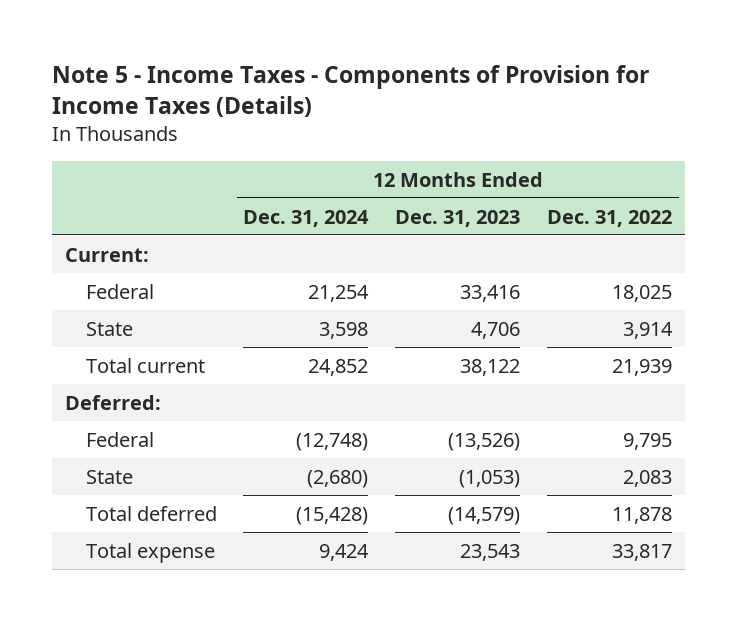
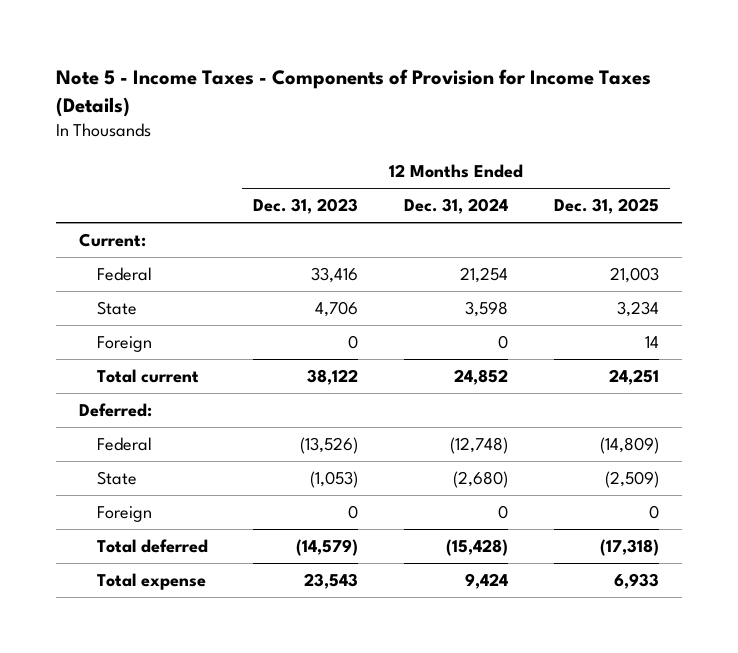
[546,209,672,227] Dec. 31, 2022 -> none
none -> [553,198,659,215] Dec. 31, 2025
none -> [96,335,152,352] Foreign
none -> [96,505,152,522] Foreign

